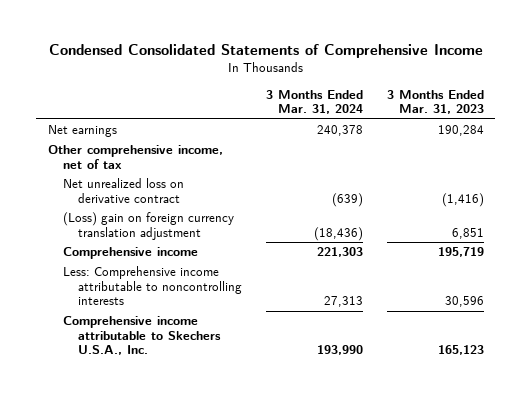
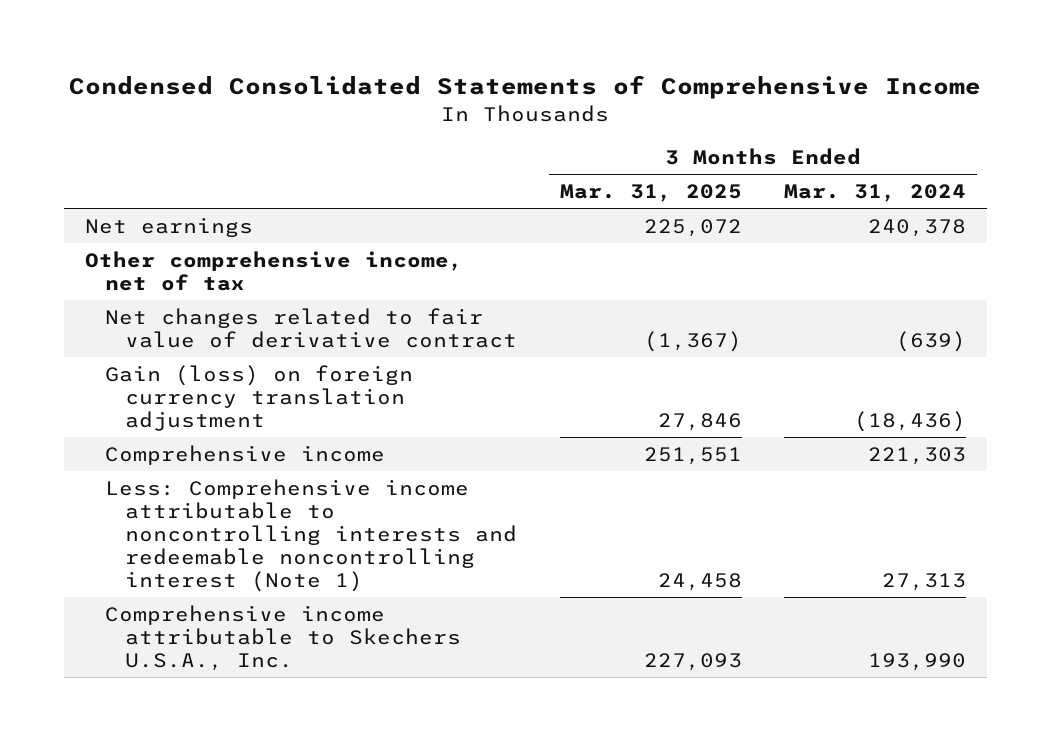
[386,89,484,114] 3 Months Ended Mar. 31, 2023 -> none
none -> [559,184,742,203] Mar. 31, 2025
[63,178,185,203] Net unrealized loss on derivative contract -> [105,307,518,348] Net changes related to fair value of derivative contract
[63,212,235,240] (Loss) gain on foreign currency translation adjustment -> [105,364,414,432] Gain (loss) on foreign currency translation adjustment
[63,266,243,306] Less: Comprehensive income attributable to noncontrolling interests -> [105,478,518,593] Less: Comprehensive income attributable to noncontrolling interests and redeemable noncontrolling interest (Note 1)

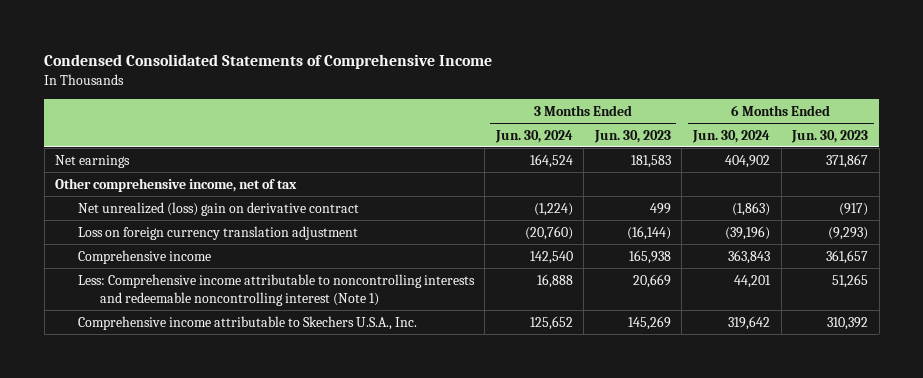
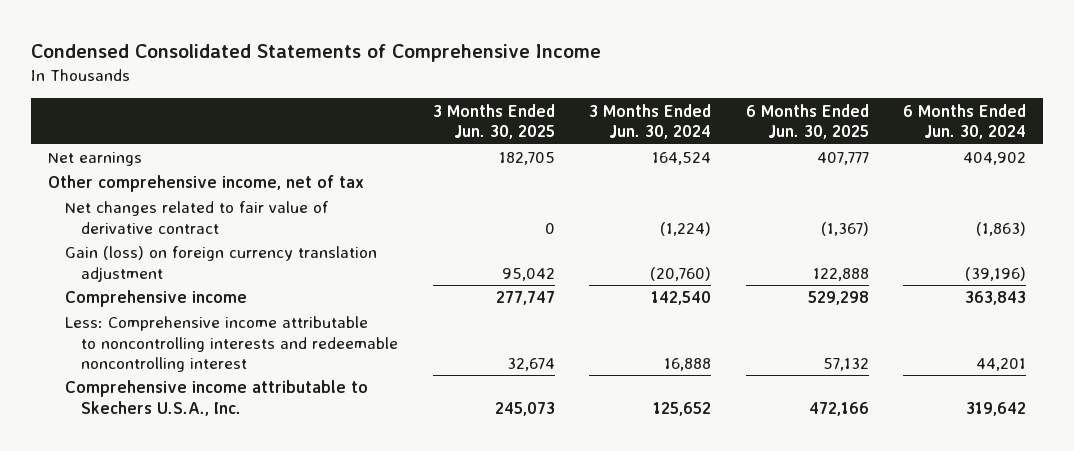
[593,129,671,143] Jun. 30, 2023 -> none
[791,129,869,143] Jun. 30, 2023 -> none
none -> [432,103,555,139] 3 Months Ended Jun. 30, 2025
none -> [745,103,869,139] 6 Months Ended Jun. 30, 2025
[77,201,359,216] Net unrealized (loss) gain on derivative contract -> [64,201,329,234] Net changes related to fair value of derivative contract
[77,225,358,240] Loss on foreign currency translation adjustment -> [64,246,377,282] Gain (loss) on foreign currency translation adjustment
[77,273,475,306] Less: Comprehensive income attributable to noncontrolling interests and redeemable noncontrolling interest (Note 1) -> [64,316,399,372] Less: Comprehensive income attributable to noncontrolling interests and redeemable noncontrolling interest

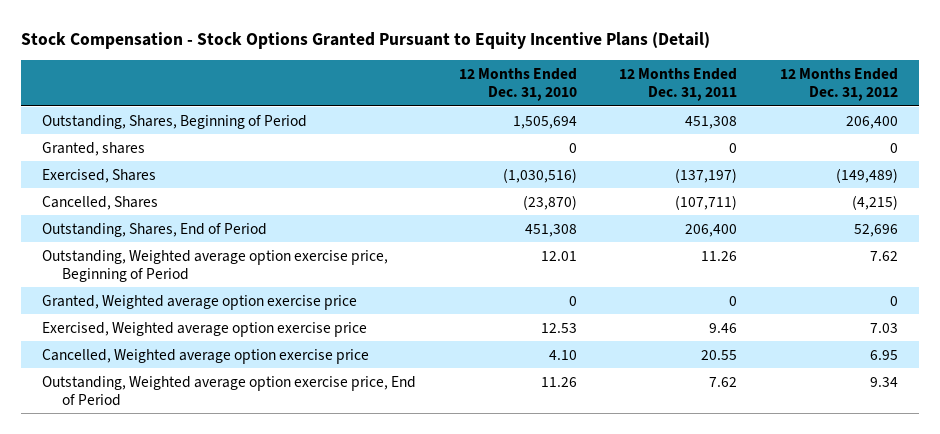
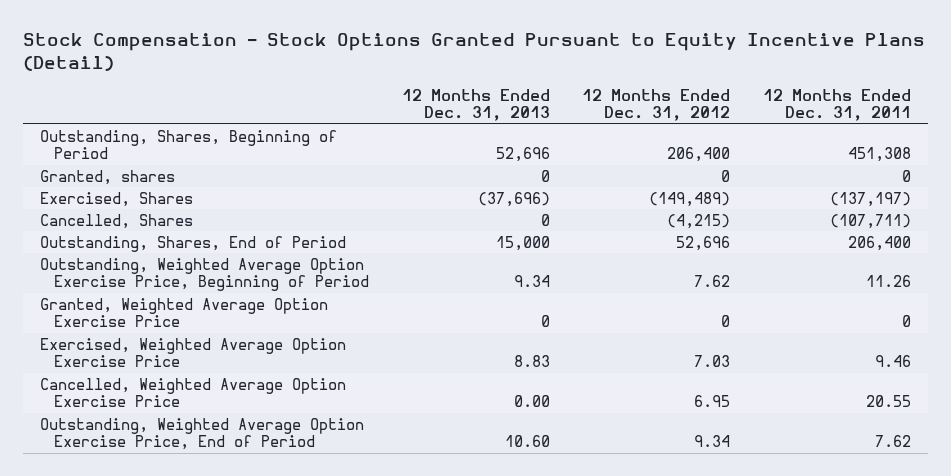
[458,68,577,101] 12 Months Ended Dec. 31, 2010 -> none
none -> [401,88,550,122] 12 Months Ended Dec. 31, 2013
[42,249,389,282] Outstanding, Weighted average option exercise price, Beginning of Period -> [39,257,369,292] Outstanding, Weighted Average Option Exercise Price, Beginning of Period
[42,294,358,310] Granted, Weighted average option exercise price -> [39,297,328,328] Granted, Weighted Average Option Exercise Price
[42,321,368,337] Exercised, Weighted average option exercise price -> [39,337,346,368] Exercised, Weighted Average Option Exercise Price
[42,348,370,364] Cancelled, Weighted average option exercise price -> [39,377,346,408] Cancelled, Weighted Average Option Exercise Price
[42,375,417,406] Outstanding, Weighted average option exercise price, End of Period -> [39,417,364,451] Outstanding, Weighted Average Option Exercise Price, End of Period

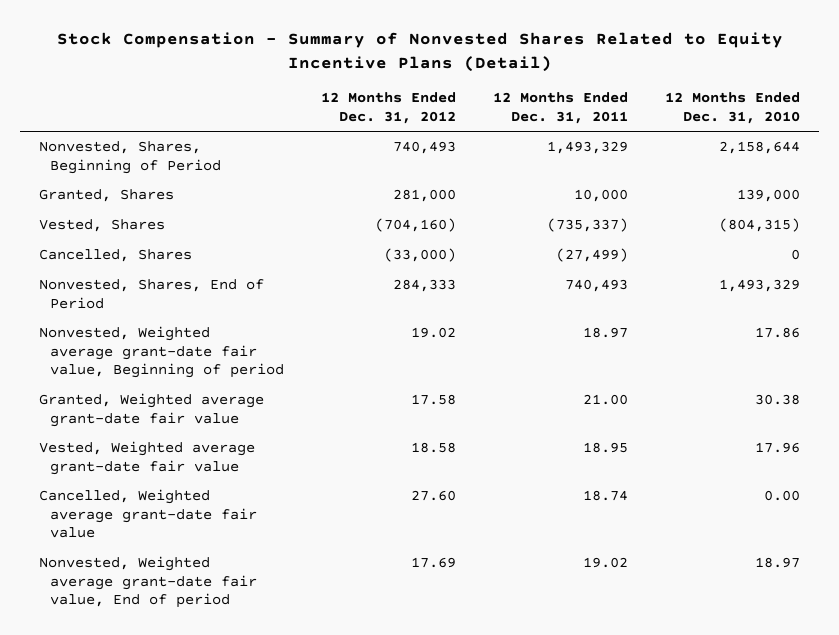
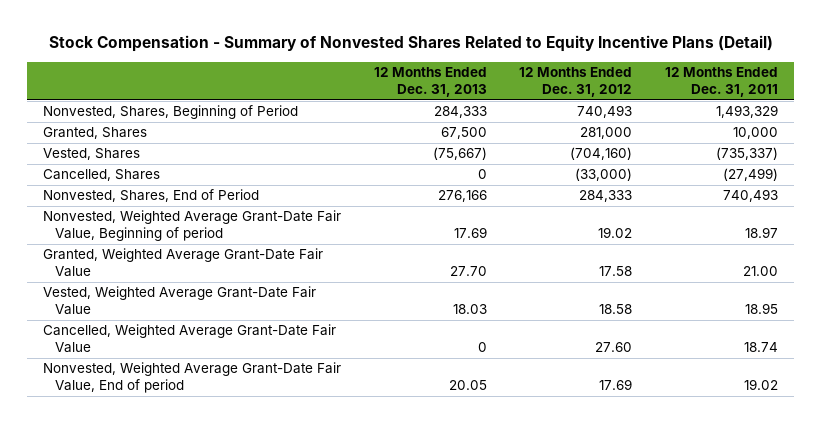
[665,92,801,125] 12 Months Ended Dec. 31, 2010 -> none
none -> [373,67,487,98] 12 Months Ended Dec. 31, 2013
[39,326,285,379] Nonvested, Weighted average grant-date fair value, Beginning of period -> [43,210,342,242] Nonvested, Weighted Average Grant-Date Fair Value, Beginning of period
[39,393,265,427] Granted, Weighted average grant-date fair value -> [43,248,324,278] Granted, Weighted Average Grant-Date Fair Value
[39,441,256,475] Vested, Weighted average grant-date fair value -> [43,286,317,316] Vested, Weighted Average Grant-Date Fair Value
[39,489,258,539] Cancelled, Weighted average grant-date fair value -> [43,324,337,354] Cancelled, Weighted Average Grant-Date Fair Value
[39,556,258,609] Nonvested, Weighted average grant-date fair value, End of period -> [43,362,342,394] Nonvested, Weighted Average Grant-Date Fair Value, End of period

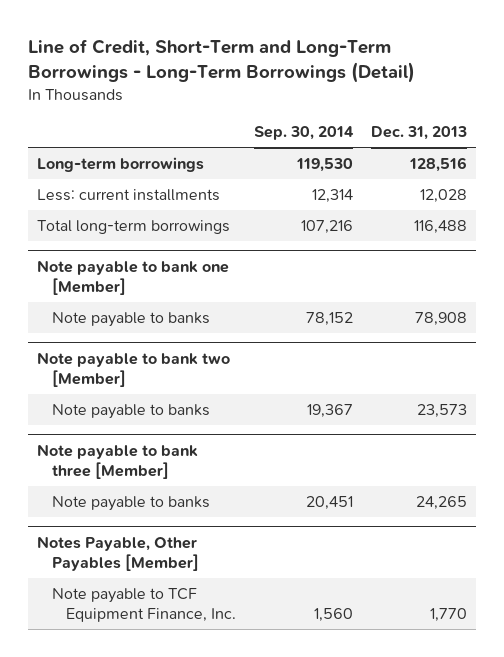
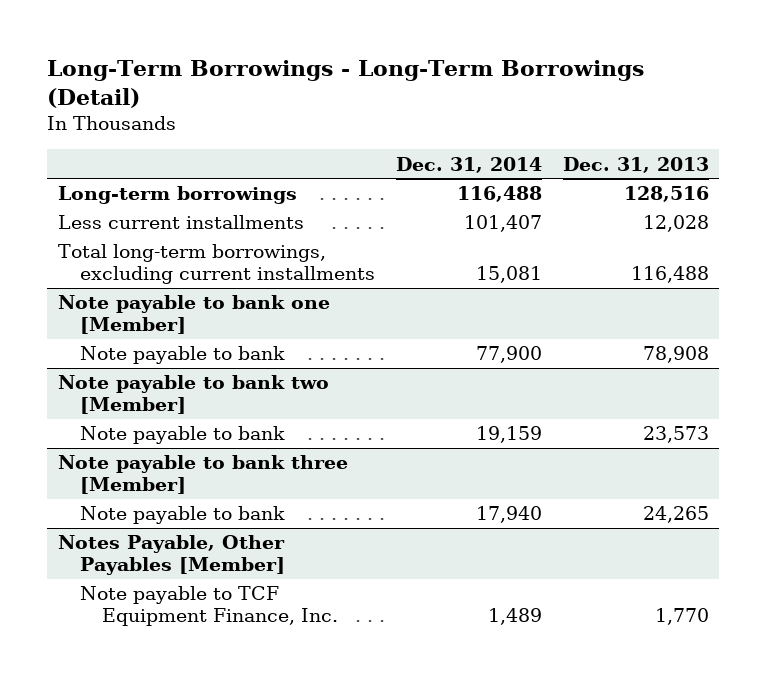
[28,39,416,84] Line of Credit, Short-Term and Long-Term Borrowings - Long-Term Borrowings (Detail) -> [47,60,645,109] Long-Term Borrowings - Long-Term Borrowings (Detail)
[254,126,355,141] Sep. 30, 2014 -> none
none -> [395,156,542,173] Dec. 31, 2014
[37,189,221,202] Less: current installments -> [57,215,304,230] Less current installments
[37,220,231,235] Total long-term borrowings -> [57,244,376,285] Total long-term borrowings, excluding current installments
[51,312,210,328] Note payable to banks -> [80,346,286,365] Note payable to bank
[51,404,210,420] Note payable to banks -> [80,426,286,445] Note payable to bank
[51,496,210,512] Note payable to banks -> [80,506,286,525] Note payable to bank

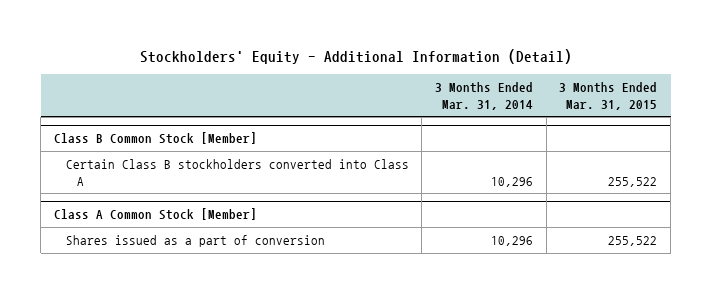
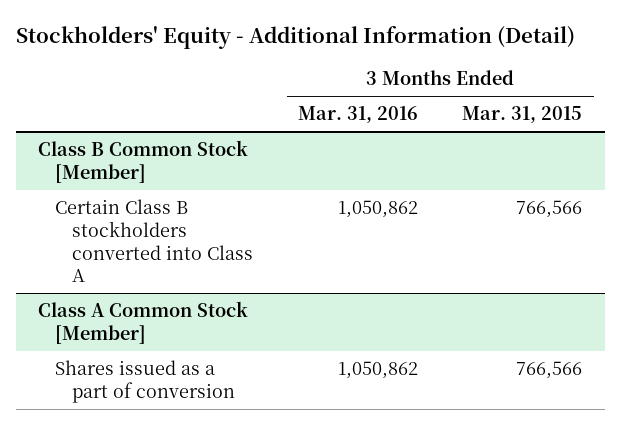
[434,82,533,110] 3 Months Ended Mar. 31, 2014 -> none
none -> [297,106,418,124] Mar. 31, 2016
[608,176,658,187] 255,522 -> [516,200,583,219] 766,566
[608,236,658,247] 255,522 -> [516,361,583,380] 766,566

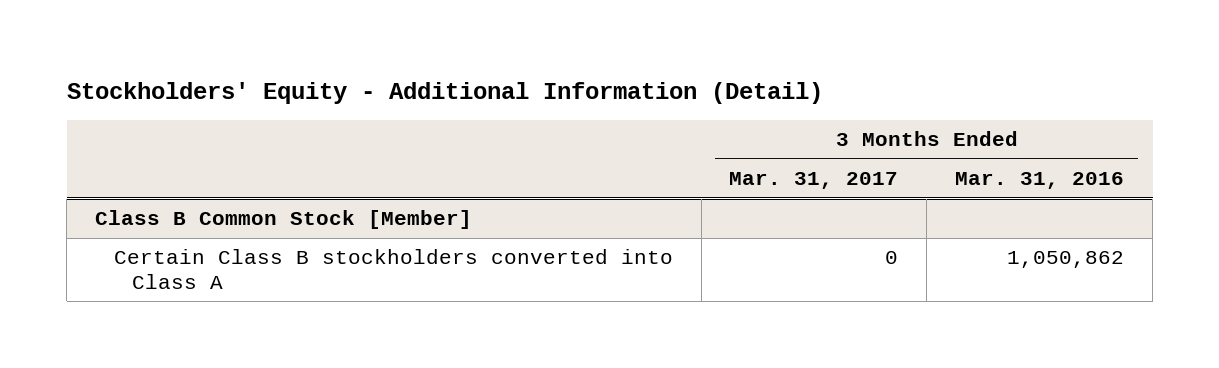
[462,106,583,124] Mar. 31, 2015 -> none
none -> [729,172,899,190] Mar. 31, 2017
[38,301,249,344] Class A Common Stock [Member] -> none
[55,360,236,403] Shares issued as a part of conversion -> none

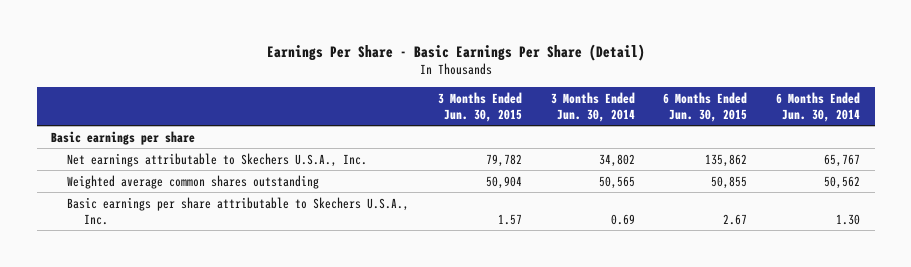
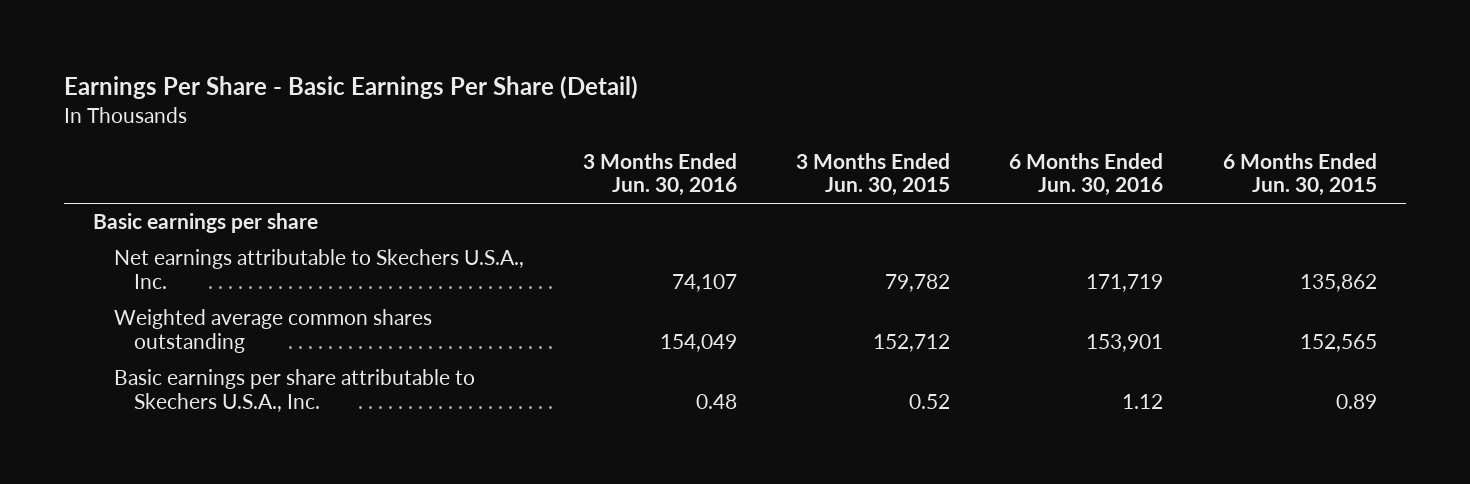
[550,91,635,122] 3 Months Ended Jun. 30, 2014 -> none
[776,91,861,122] 6 Months Ended Jun. 30, 2014 -> none
none -> [582,152,737,197] 3 Months Ended Jun. 30, 2016
none -> [1009,152,1164,197] 6 Months Ended Jun. 30, 2016
[485,175,522,189] 50,904 -> [873,334,951,353] 152,712
[711,175,748,189] 50,855 -> [1299,334,1377,353] 152,565
[497,213,522,225] 1.57 -> [909,394,951,410] 0.52
[723,213,748,225] 2.67 -> [1335,394,1377,410] 0.89

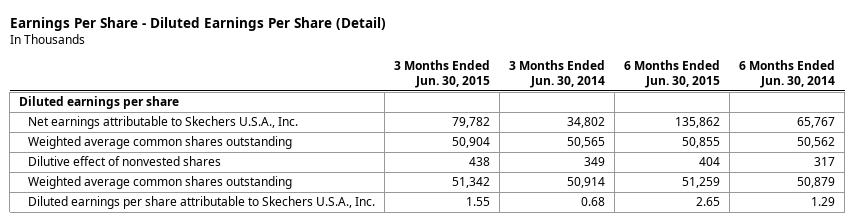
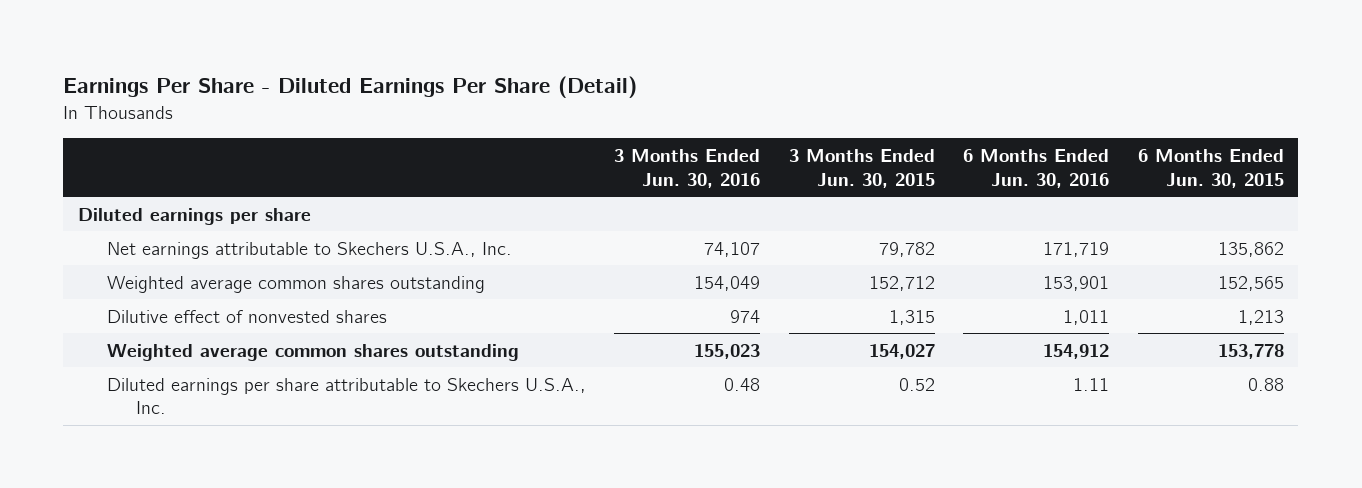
[509,60,606,89] 3 Months Ended Jun. 30, 2014 -> none
[739,60,836,89] 6 Months Ended Jun. 30, 2014 -> none
none -> [614,148,761,188] 3 Months Ended Jun. 30, 2016
none -> [963,148,1110,188] 6 Months Ended Jun. 30, 2016
[452,137,491,149] 50,904 -> [868,275,935,291] 152,712
[682,137,721,149] 50,855 -> [1217,275,1284,291] 152,565
[469,157,491,167] 438 -> [888,309,935,325] 1,315
[699,157,721,167] 404 -> [1237,309,1284,325] 1,213
[452,177,491,189] 51,342 -> [868,343,935,359] 154,027
[682,177,721,189] 51,259 -> [1217,343,1284,359] 153,778
[466,197,491,207] 1.55 -> [898,377,935,391] 0.52
[696,197,721,207] 2.65 -> [1247,377,1284,391] 0.88

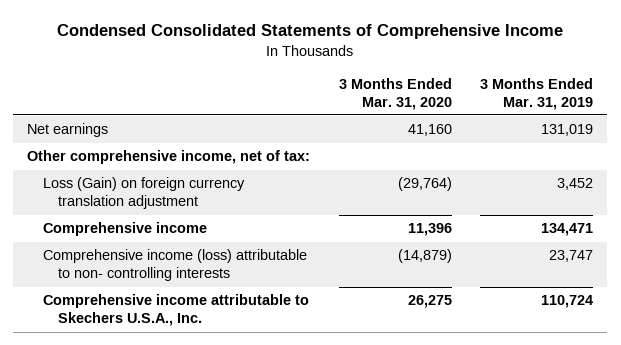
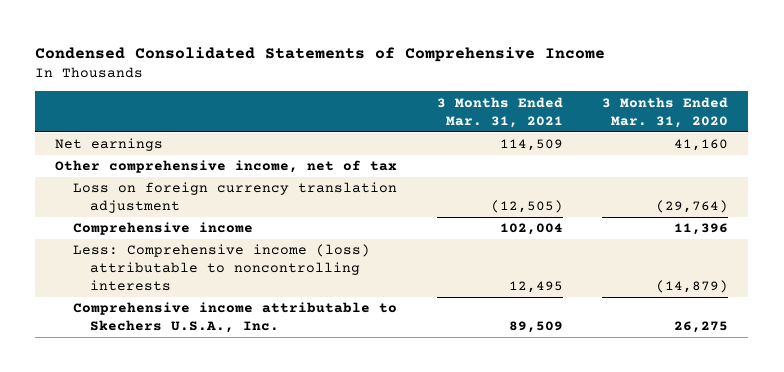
[480,77,594,110] 3 Months Ended Mar. 31, 2019 -> none
none -> [436,96,563,128] 3 Months Ended Mar. 31, 2021
[27,150,311,165] Other comprehensive income, net of tax: -> [55,160,398,174] Other comprehensive income, net of tax
[42,177,245,210] Loss (Gain) on foreign currency translation adjustment -> [72,182,397,214] Loss on foreign currency translation adjustment
[42,249,307,282] Comprehensive income (loss) attributable to non- controlling interests -> [72,244,370,292] Less: Comprehensive income (loss) attributable to noncontrolling interests

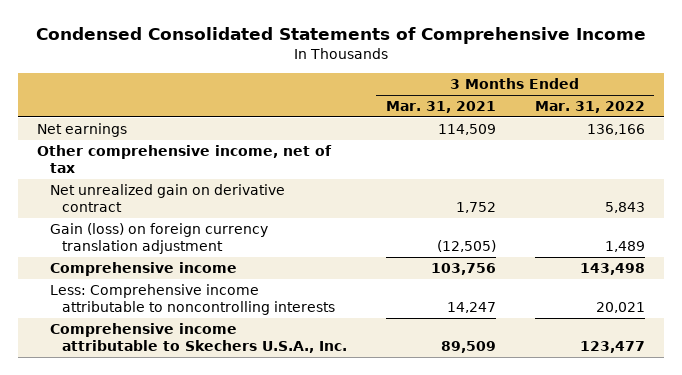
[602,96,729,128] 3 Months Ended Mar. 31, 2020 -> none
none -> [534,101,645,114] Mar. 31, 2022
none -> [49,183,285,213] Net unrealized gain on derivative contract
[72,182,397,214] Loss on foreign currency translation adjustment -> [49,222,268,255] Gain (loss) on foreign currency translation adjustment
[499,223,563,236] 102,004 -> [430,262,496,275] 103,756
[72,244,370,292] Less: Comprehensive income (loss) attributable to noncontrolling interests -> [49,283,335,316] Less: Comprehensive income attributable to noncontrolling interests
[508,281,563,294] 12,495 -> [446,302,496,314] 14,247

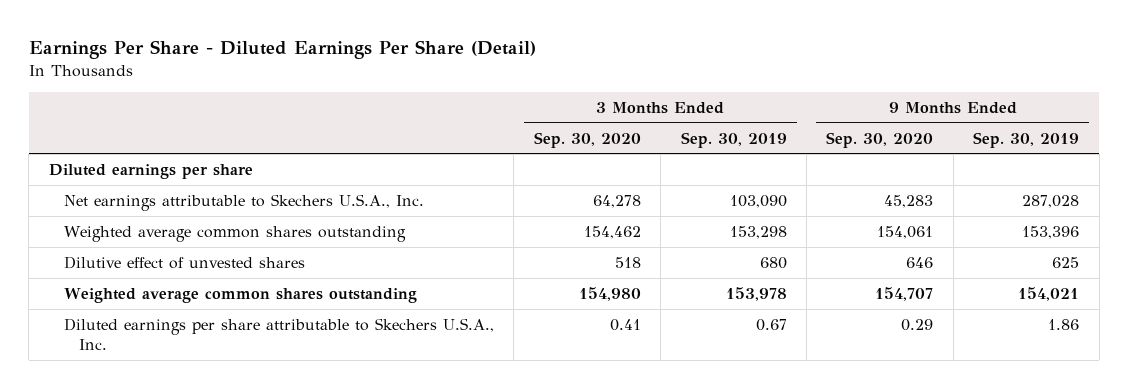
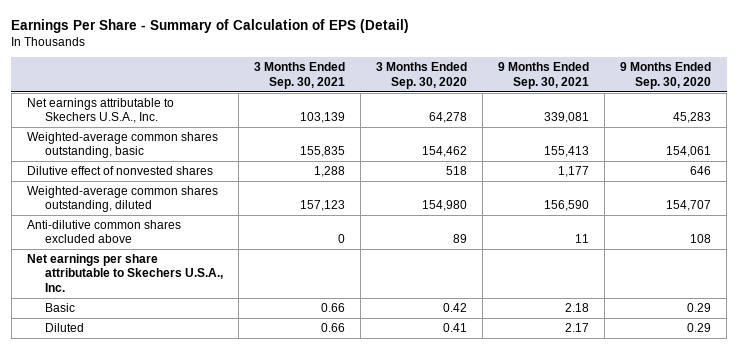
[28,39,536,59] Earnings Per Share - Diluted Earnings Per Share (Detail) -> [11,18,410,33] Earnings Per Share - Summary of Calculation of EPS (Detail)
[680,131,787,148] Sep. 30, 2019 -> none
[973,131,1080,148] Sep. 30, 2019 -> none
none -> [254,62,346,89] 3 Months Ended Sep. 30, 2021
none -> [498,62,590,89] 9 Months Ended Sep. 30, 2021
[48,163,253,179] Diluted earnings per share -> none
[63,225,406,242] Weighted average common shares outstanding -> [26,132,218,159] Weighted-average common shares outstanding, basic
[63,255,305,269] Dilutive effect of unvested shares -> [26,166,213,176] Dilutive effect of nonvested shares
[63,287,417,303] Weighted average common shares outstanding -> [26,186,218,213] Weighted-average common shares outstanding, diluted
none -> [26,220,181,244] Anti-dilutive common shares excluded above
none -> [26,254,224,292] Net earnings per share attributable to Skechers U.S.A., Inc.
none -> [45,303,76,313] Basic
[63,317,494,351] Diluted earnings per share attributable to Skechers U.S.A., Inc. -> [45,323,85,333] Diluted

